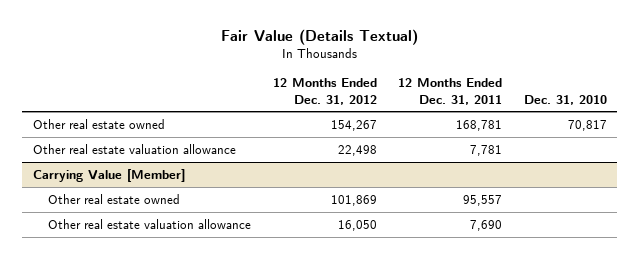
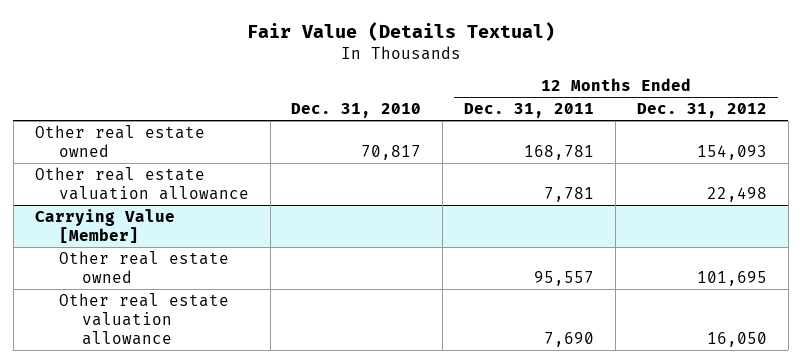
[330,119,377,131] 154,267 -> [697,145,768,161] 154,093
[330,194,377,206] 101,869 -> [697,271,768,287] 101,695

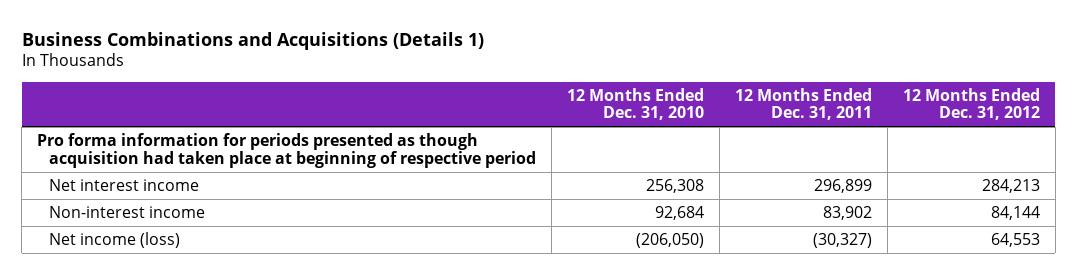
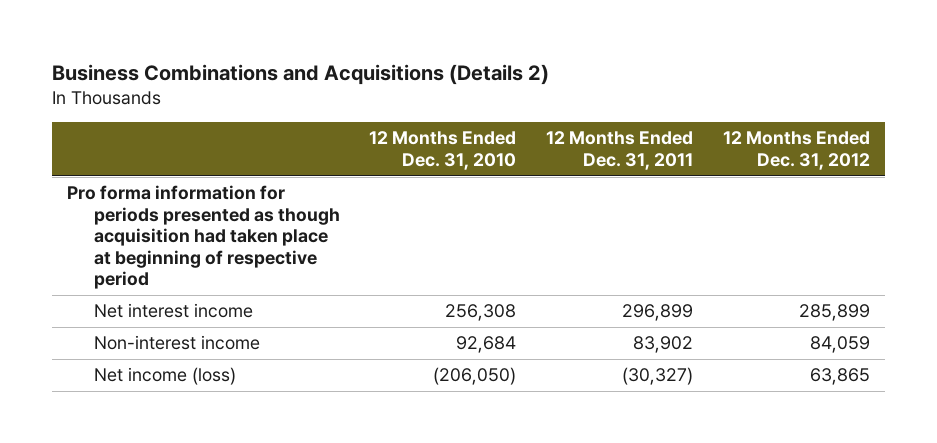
[21,31,484,50] Business Combinations and Acquisitions (Details 1) -> [51,63,549,85] Business Combinations and Acquisitions (Details 2)
[981,178,1040,193] 284,213 -> [798,304,870,322] 285,899
[990,205,1040,220] 84,144 -> [809,336,870,354] 84,059
[990,232,1040,247] 64,553 -> [809,368,870,386] 63,865

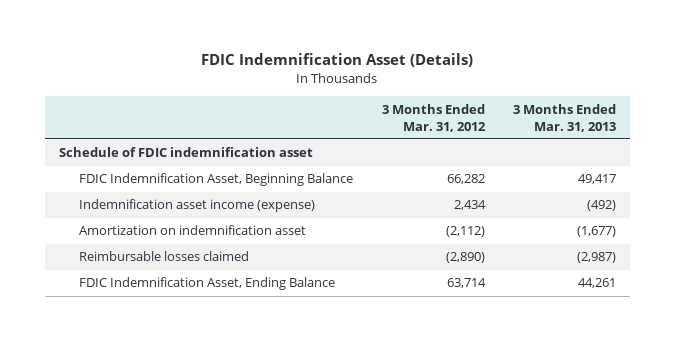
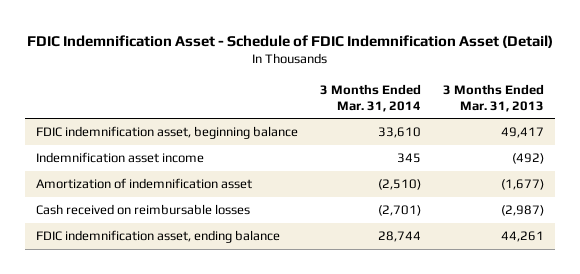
[201,53,474,68] FDIC Indemnification Asset (Details) -> [27,34,554,48] FDIC Indemnification Asset - Schedule of FDIC Indemnification Asset (Detail)
[381,103,486,132] 3 Months Ended Mar. 31, 2012 -> none
none -> [320,83,422,112] 3 Months Ended Mar. 31, 2014
[59,147,314,158] Schedule of FDIC indemnification asset -> none
[79,173,354,187] FDIC Indemnification Asset, Beginning Balance -> [36,126,299,140] FDIC indemnification asset, beginning balance
[79,199,316,213] Indemnification asset income (expense) -> [36,152,205,164] Indemnification asset income
[79,225,307,236] Amortization on indemnification asset -> [36,178,253,190] Amortization of indemnification asset
[79,251,250,262] Reimbursable losses claimed -> [36,204,251,216] Cash received on reimbursable losses
[79,277,336,291] FDIC Indemnification Asset, Ending Balance -> [36,230,281,244] FDIC indemnification asset, ending balance

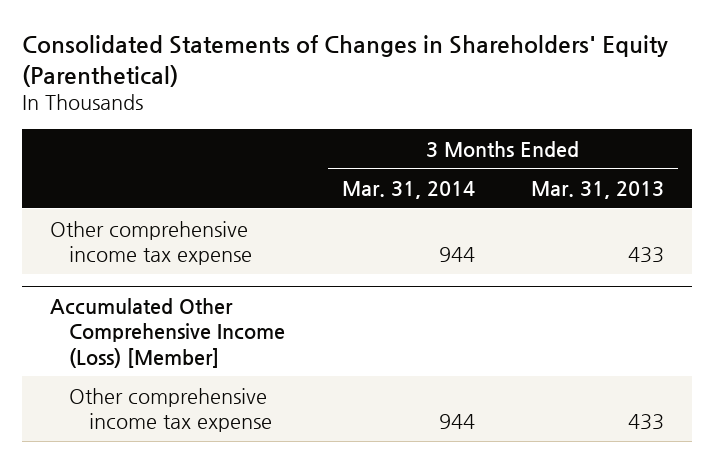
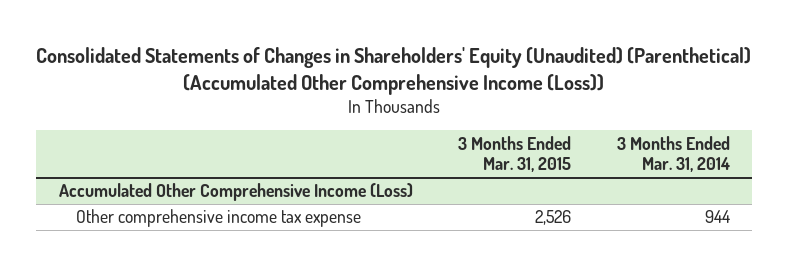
[21,35,668,87] Consolidated Statements of Changes in Shareholders' Equity (Parenthetical) -> [36,46,752,95] Consolidated Statements of Changes in Shareholders' Equity (Unaudited) (Parenthetical) (Accumulated Other Comprehensive Income (Loss))
[530,181,664,200] Mar. 31, 2013 -> none
none -> [458,135,572,173] 3 Months Ended Mar. 31, 2015
[49,220,253,265] Other comprehensive income tax expense -> none
[49,298,286,368] Accumulated Other Comprehensive Income (Loss) [Member] -> [58,183,413,202] Accumulated Other Comprehensive Income (Loss)

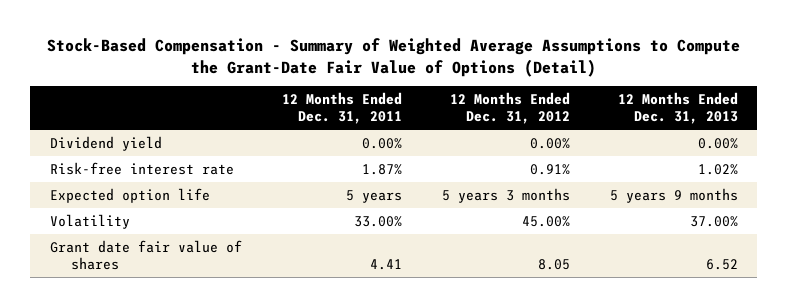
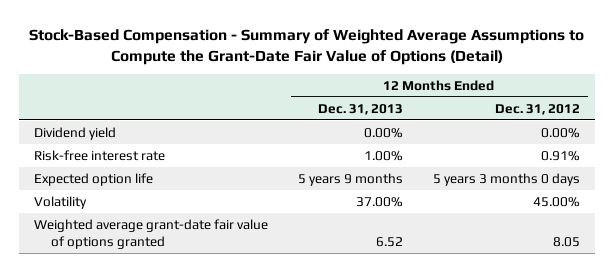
[281,92,402,125] 12 Months Ended Dec. 31, 2011 -> none
[697,163,738,175] 1.02% -> [364,150,404,161] 1.00%
[441,187,570,203] 5 years 3 months -> [433,172,581,186] 5 years 3 months 0 days
[49,239,242,270] Grant date fair value of shares -> [34,218,269,249] Weighted average grant-date fair value of options granted

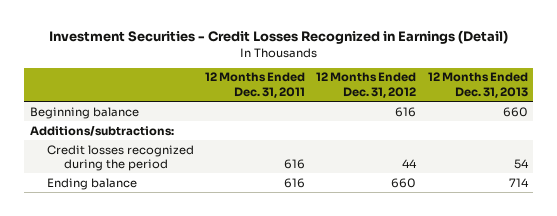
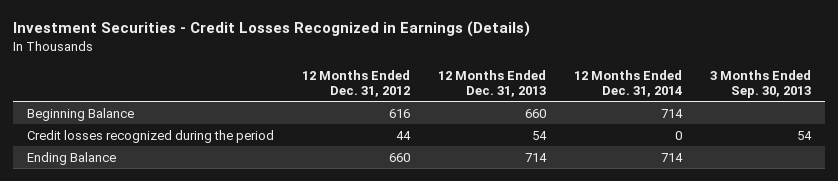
[48,30,508,45] Investment Securities - Credit Losses Recognized in Earnings (Detail) -> [13,21,531,38] Investment Securities - Credit Losses Recognized in Earnings (Details)
[204,72,305,98] 12 Months Ended Dec. 31, 2011 -> none
none -> [573,69,682,97] 12 Months Ended Dec. 31, 2014
none -> [709,69,811,98] 3 Months Ended Sep. 30, 2013
[29,125,174,136] Additions/subtractions: -> none
[29,106,139,119] Beginning balance -> [27,107,135,121] Beginning Balance
[46,177,137,190] Ending balance -> [27,151,117,165] Ending Balance

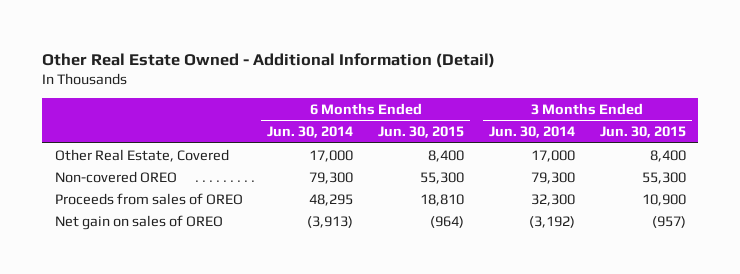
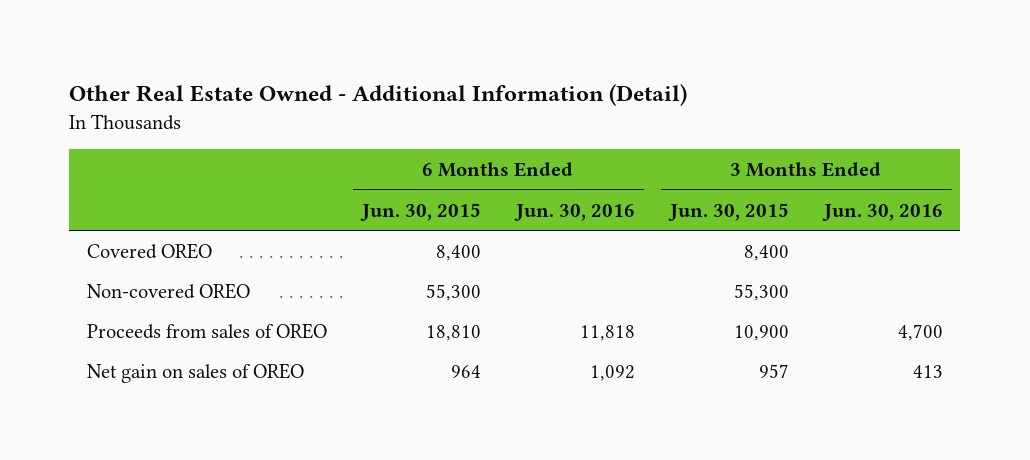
[267,126,354,139] Jun. 30, 2014 -> none
[488,126,575,139] Jun. 30, 2014 -> none
none -> [513,203,635,221] Jun. 30, 2016
none -> [821,203,943,221] Jun. 30, 2016
[54,148,229,162] Other Real Estate, Covered -> [86,242,212,259] Covered OREO
[430,215,465,228] (964) -> [450,364,481,378] 964
[651,215,686,228] (957) -> [758,363,789,378] 957

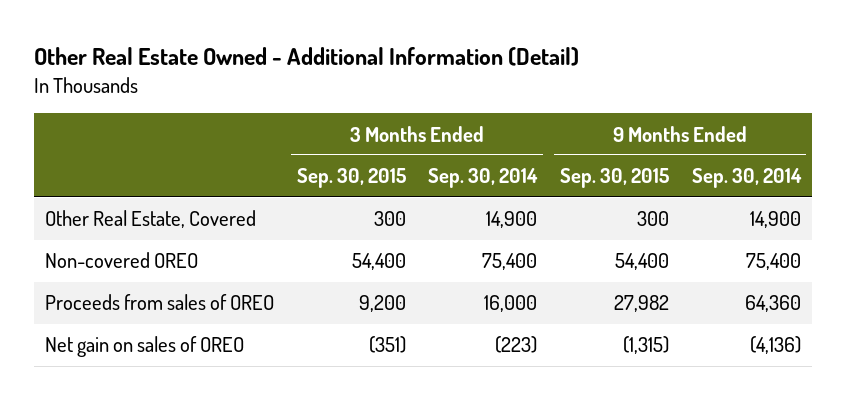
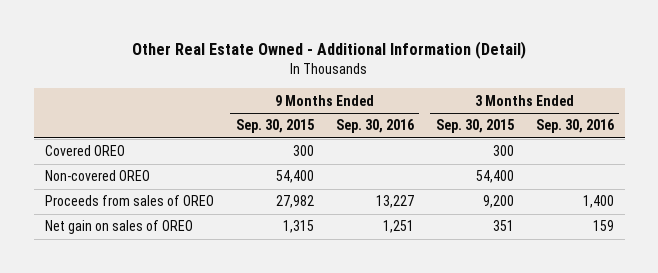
[428,168,539,189] Sep. 30, 2014 -> none
[691,168,802,189] Sep. 30, 2014 -> none
none -> [335,119,414,134] Sep. 30, 2016
none -> [535,119,614,134] Sep. 30, 2016
[45,210,257,229] Other Real Estate, Covered -> [44,145,125,157] Covered OREO
[368,336,406,354] (351) -> [492,220,514,232] 351
[622,336,669,355] (1,315) -> [282,220,314,234] 1,315

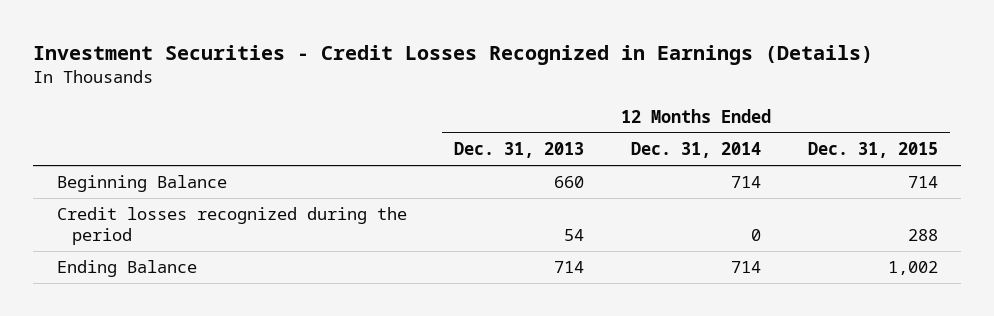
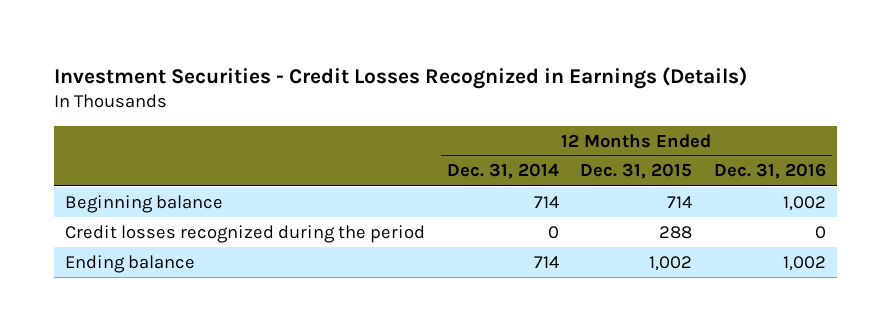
[453,142,584,159] Dec. 31, 2013 -> none
none -> [714,163,827,180] Dec. 31, 2016
[56,175,227,193] Beginning Balance -> [64,194,223,213] Beginning balance
[56,260,197,278] Ending Balance -> [64,254,195,273] Ending balance

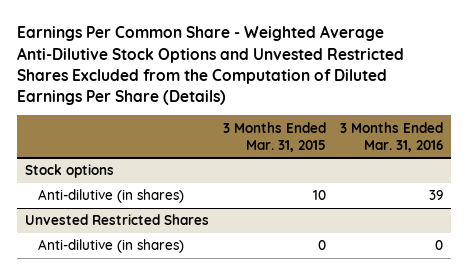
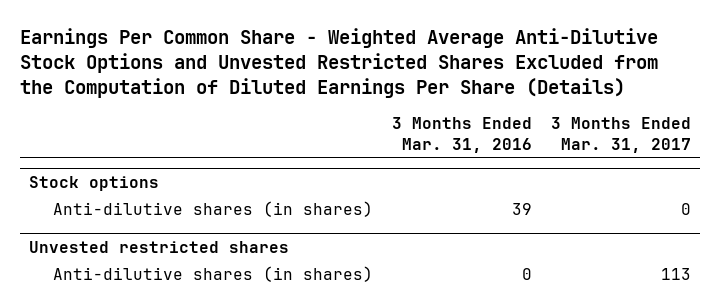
[222,121,326,152] 3 Months Ended Mar. 31, 2015 -> none
none -> [551,117,692,153] 3 Months Ended Mar. 31, 2017
[37,189,184,204] Anti-dilutive (in shares) -> [53,201,374,218] Anti-dilutive shares (in shares)
[24,214,209,226] Unvested Restricted Shares -> [29,240,290,253] Unvested restricted shares
[37,239,184,254] Anti-dilutive (in shares) -> [53,266,374,283] Anti-dilutive shares (in shares)

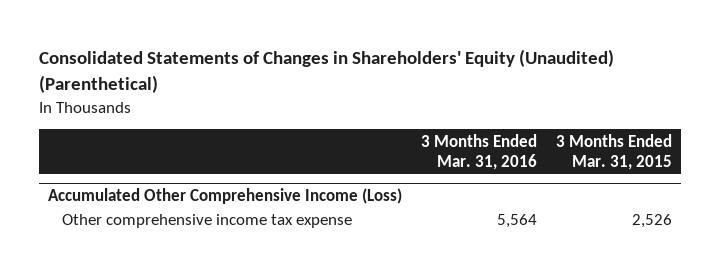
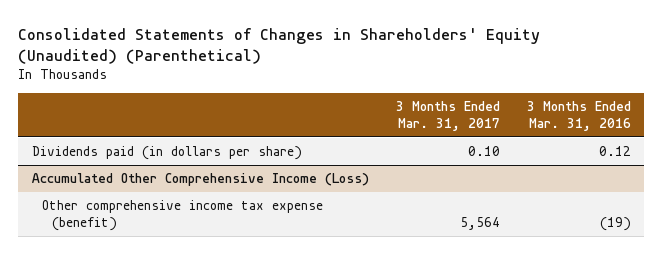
[555,133,672,170] 3 Months Ended Mar. 31, 2015 -> none
none -> [395,101,500,132] 3 Months Ended Mar. 31, 2017
none -> [31,146,302,161] Dividends paid (in dollars per share)
[62,214,353,229] Other comprehensive income tax expense -> [41,200,323,231] Other comprehensive income tax expense (benefit)
[496,214,537,229] 5,564 -> [599,216,631,231] (19)

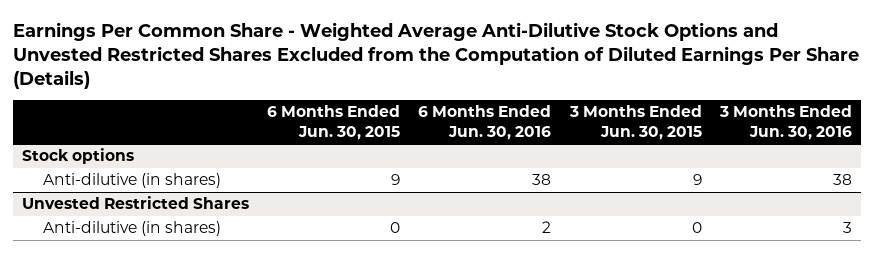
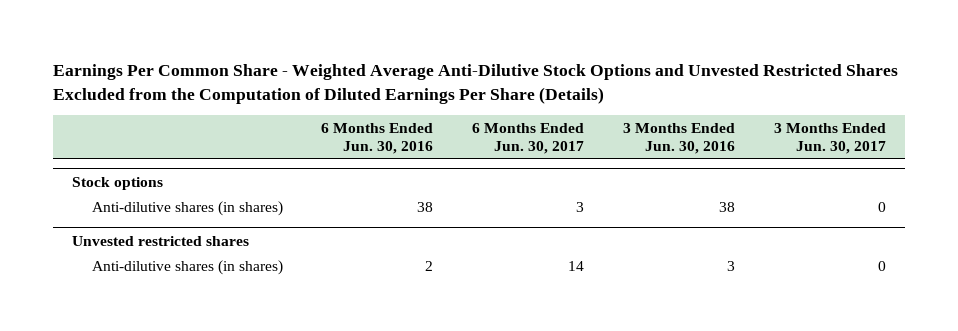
[267,105,401,140] 6 Months Ended Jun. 30, 2015 -> none
[568,105,702,140] 3 Months Ended Jun. 30, 2015 -> none
none -> [472,123,585,155] 6 Months Ended Jun. 30, 2017
none -> [773,123,886,155] 3 Months Ended Jun. 30, 2017
[43,173,222,189] Anti-dilutive (in shares) -> [91,200,283,216] Anti-dilutive shares (in shares)
[21,196,249,210] Unvested Restricted Shares -> [72,235,250,246] Unvested restricted shares
[43,221,222,237] Anti-dilutive (in shares) -> [91,259,283,275] Anti-dilutive shares (in shares)

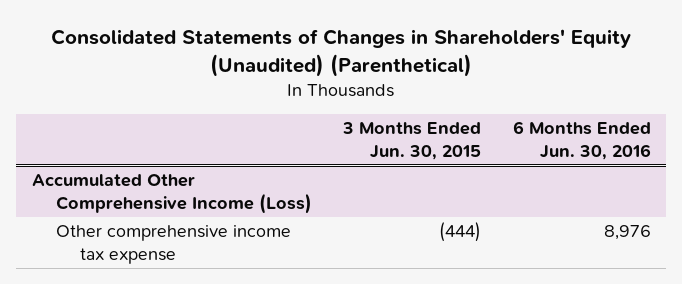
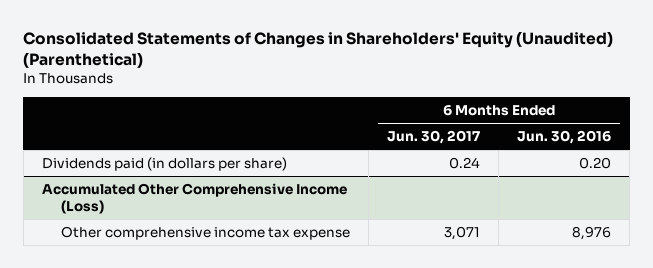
[342,121,482,160] 3 Months Ended Jun. 30, 2015 -> none
none -> [386,130,480,145] Jun. 30, 2017
none -> [41,157,287,172] Dividends paid (in dollars per share)

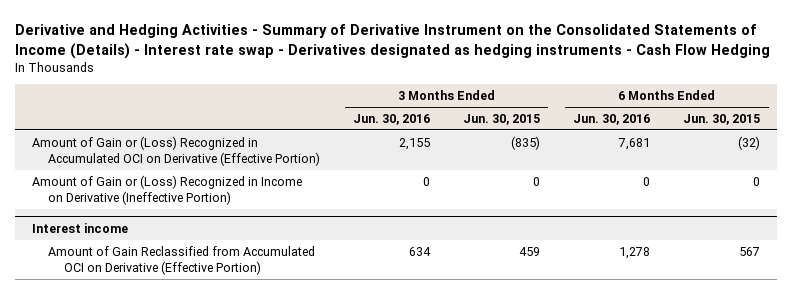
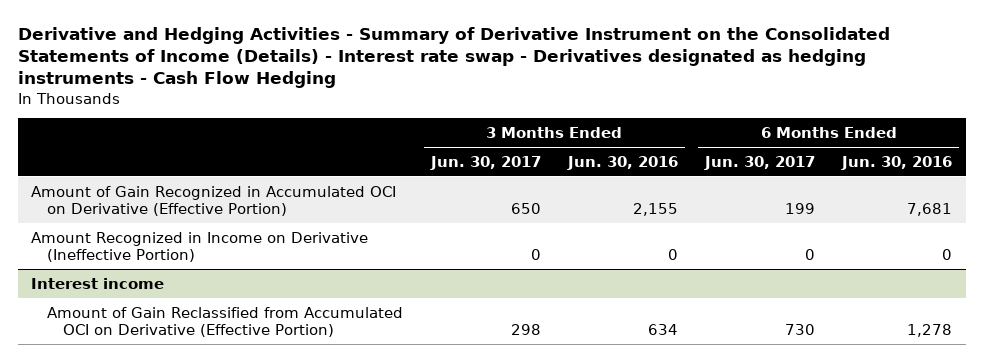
[463,114,541,126] Jun. 30, 2015 -> none
[683,114,761,126] Jun. 30, 2015 -> none
none -> [429,155,541,170] Jun. 30, 2017
none -> [704,155,816,170] Jun. 30, 2017
[31,135,320,166] Amount of Gain or (Loss) Recognized in Accumulated OCI on Derivative (Effective Portion) -> [31,185,397,217] Amount of Gain Recognized in Accumulated OCI on Derivative (Effective Portion)
[31,174,302,205] Amount of Gain or (Loss) Recognized in Income on Derivative (Ineffective Portion) -> [31,231,369,263] Amount Recognized in Income on Derivative (Ineffective Portion)

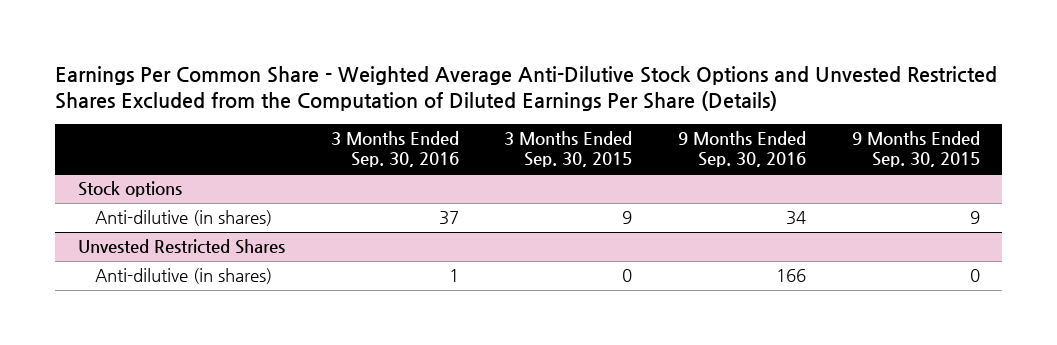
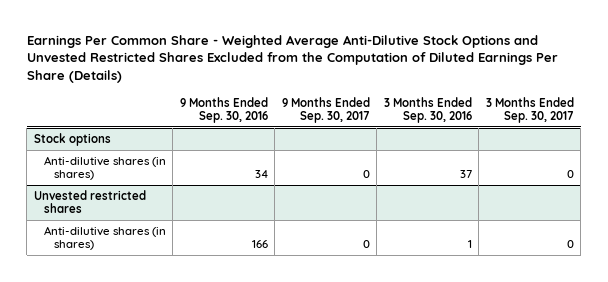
[504,131,633,168] 3 Months Ended Sep. 30, 2015 -> none
[851,131,980,168] 9 Months Ended Sep. 30, 2015 -> none
none -> [281,96,370,124] 9 Months Ended Sep. 30, 2017
none -> [485,96,574,124] 3 Months Ended Sep. 30, 2017
[95,210,273,227] Anti-dilutive (in shares) -> [43,155,166,181] Anti-dilutive shares (in shares)
[77,239,285,255] Unvested Restricted Shares -> [33,189,146,214] Unvested restricted shares
[95,268,273,285] Anti-dilutive (in shares) -> [43,225,166,251] Anti-dilutive shares (in shares)

